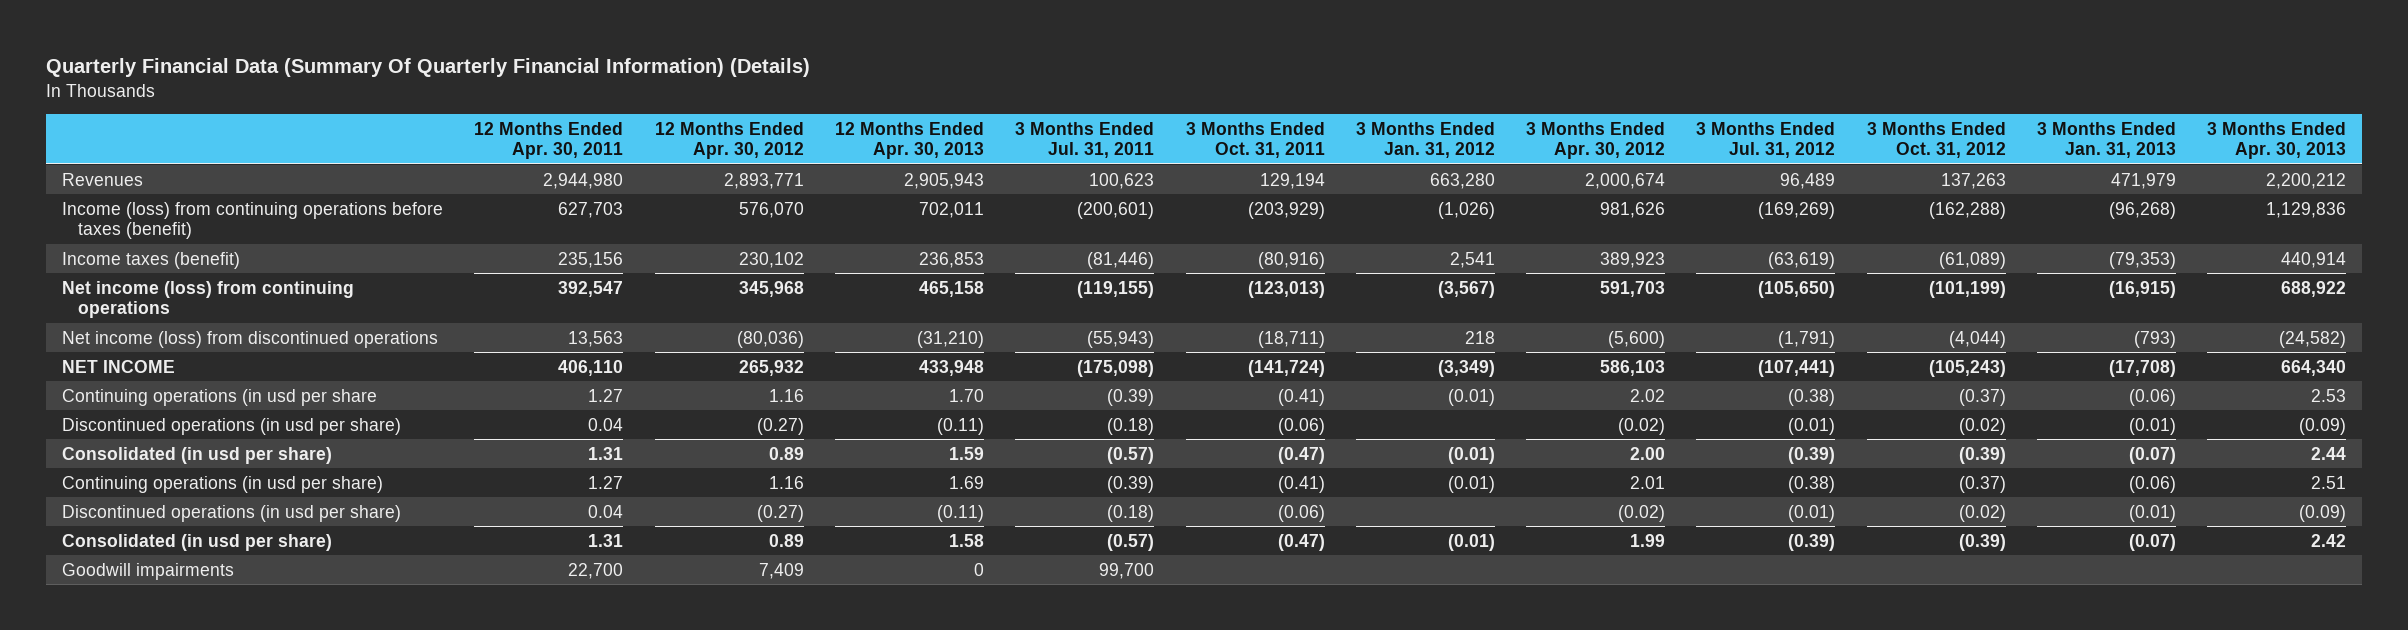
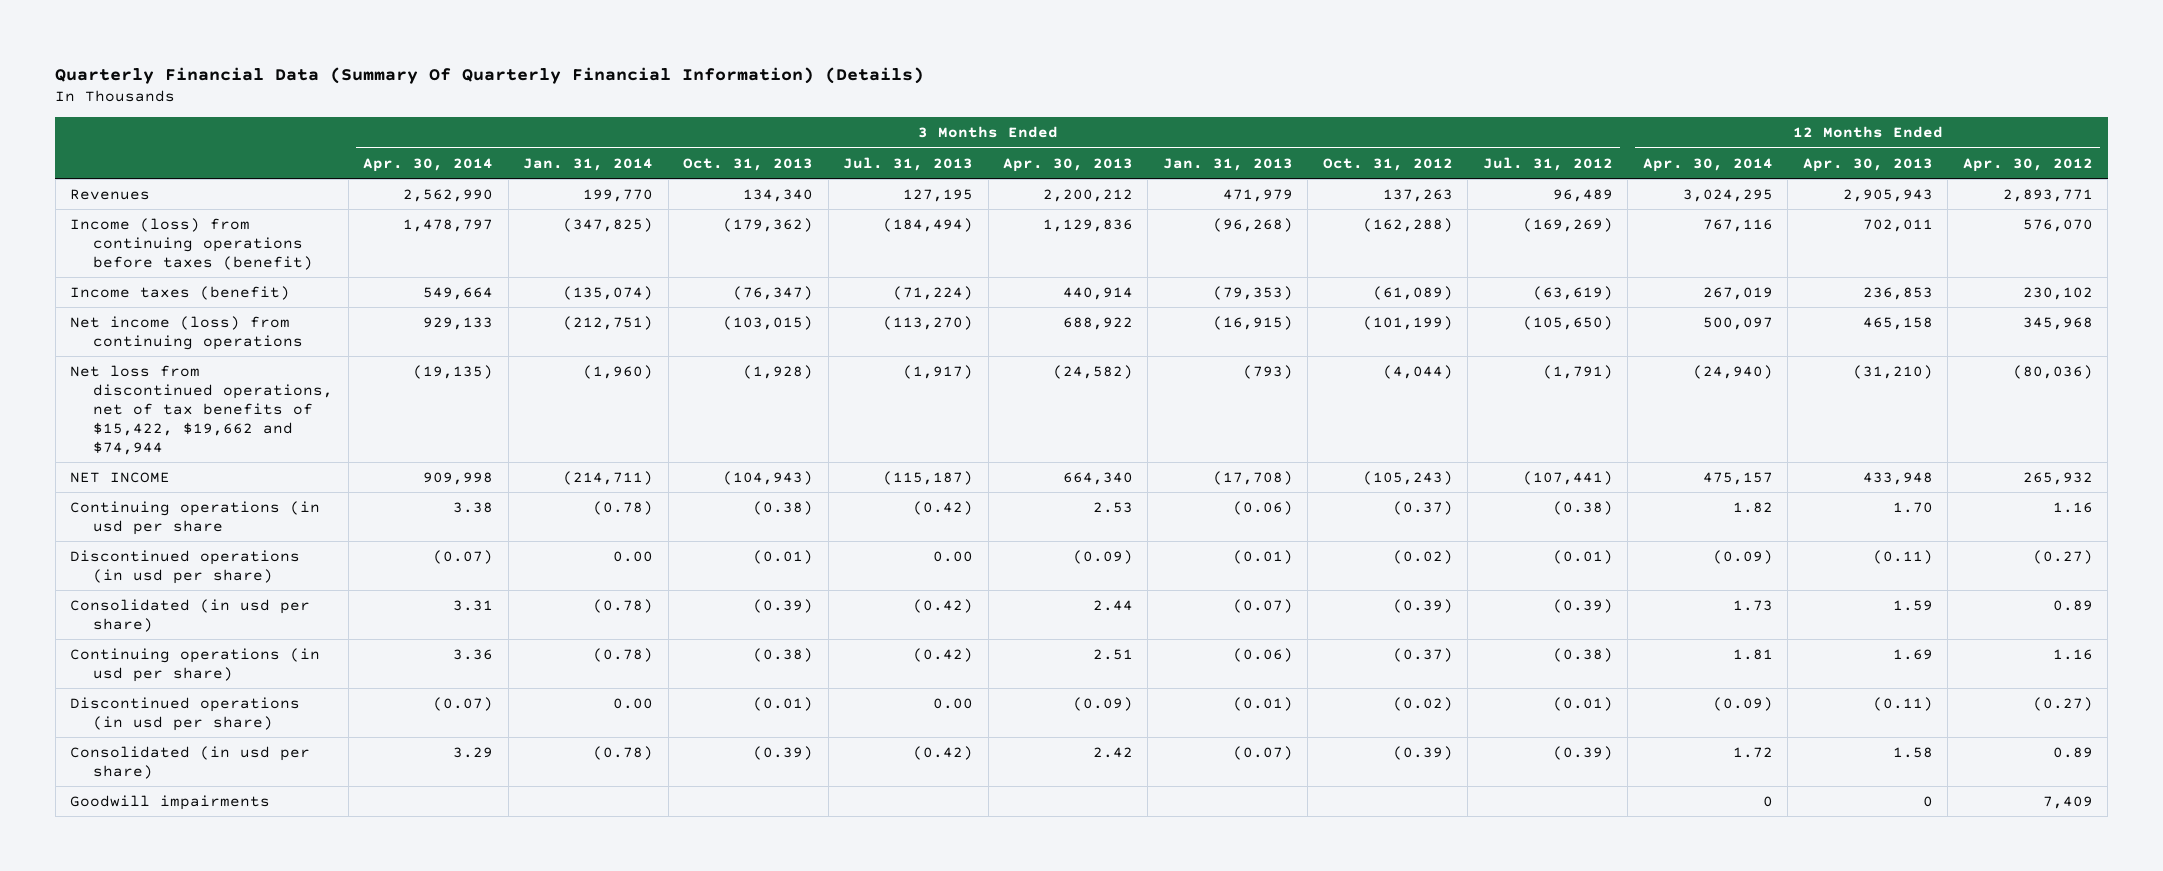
[474,121,624,159] 12 Months Ended Apr. 30, 2011 -> none
[1015,121,1155,158] 3 Months Ended Jul. 31, 2011 -> none
[1185,121,1325,158] 3 Months Ended Oct. 31, 2011 -> none
[1355,121,1495,158] 3 Months Ended Jan. 31, 2012 -> none
[1526,121,1666,159] 3 Months Ended Apr. 30, 2012 -> none
none -> [363,157,494,172] Apr. 30, 2014
none -> [523,157,654,171] Jan. 31, 2014
none -> [683,157,814,171] Oct. 31, 2013
none -> [843,156,974,171] Jul. 31, 2013
none -> [1642,157,1773,172] Apr. 30, 2014
[61,330,438,348] Net income (loss) from discontinued operations -> [70,364,334,455] Net loss from discontinued operations, net of tax benefits of $15,422, $19,662 and $74,944

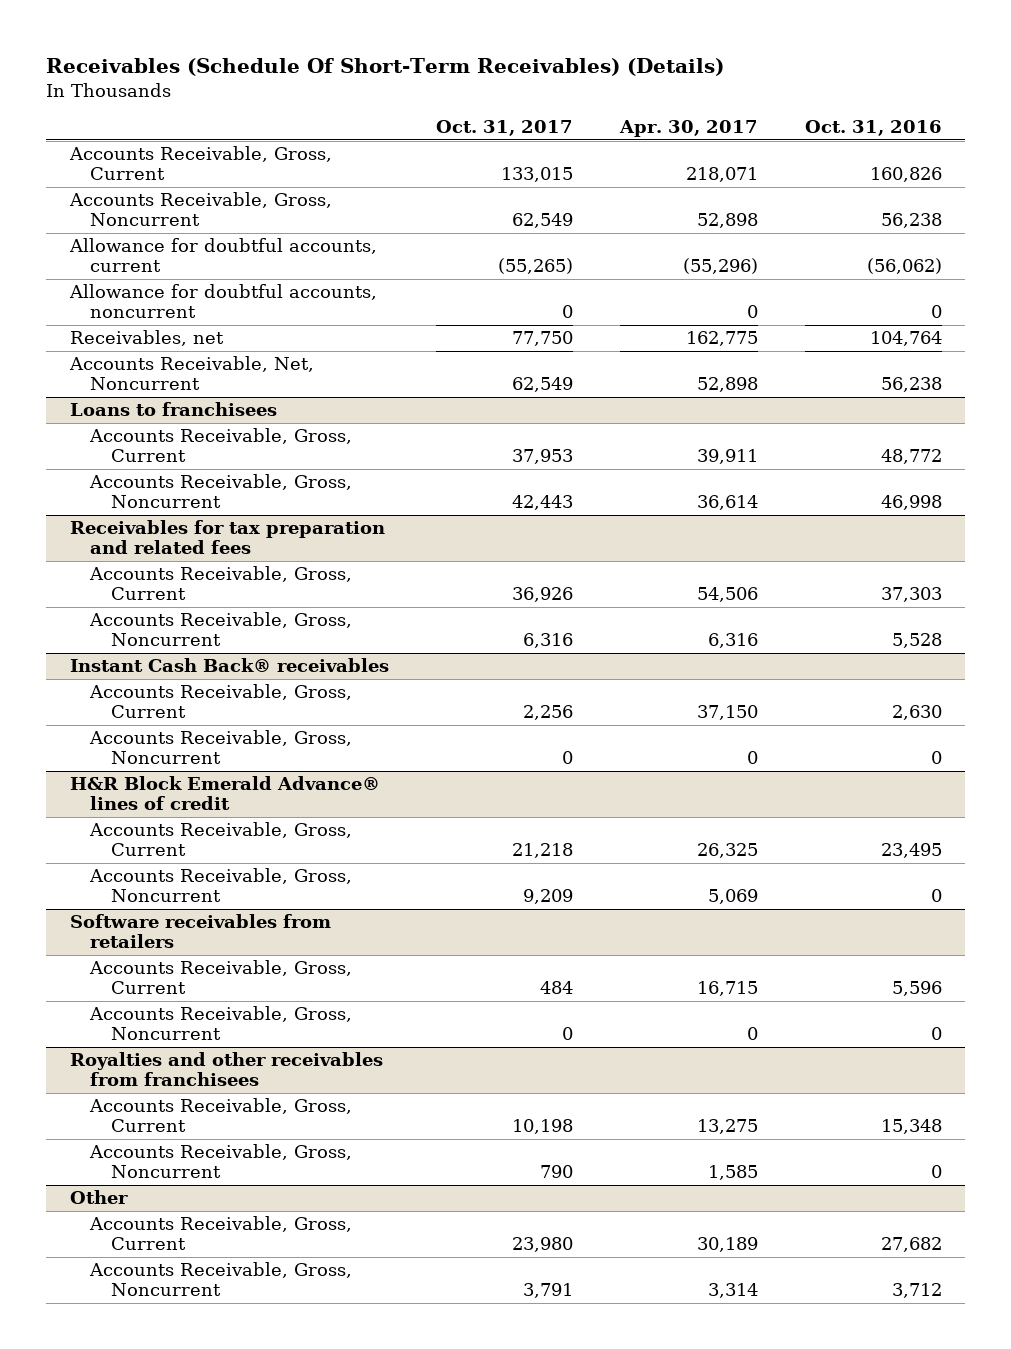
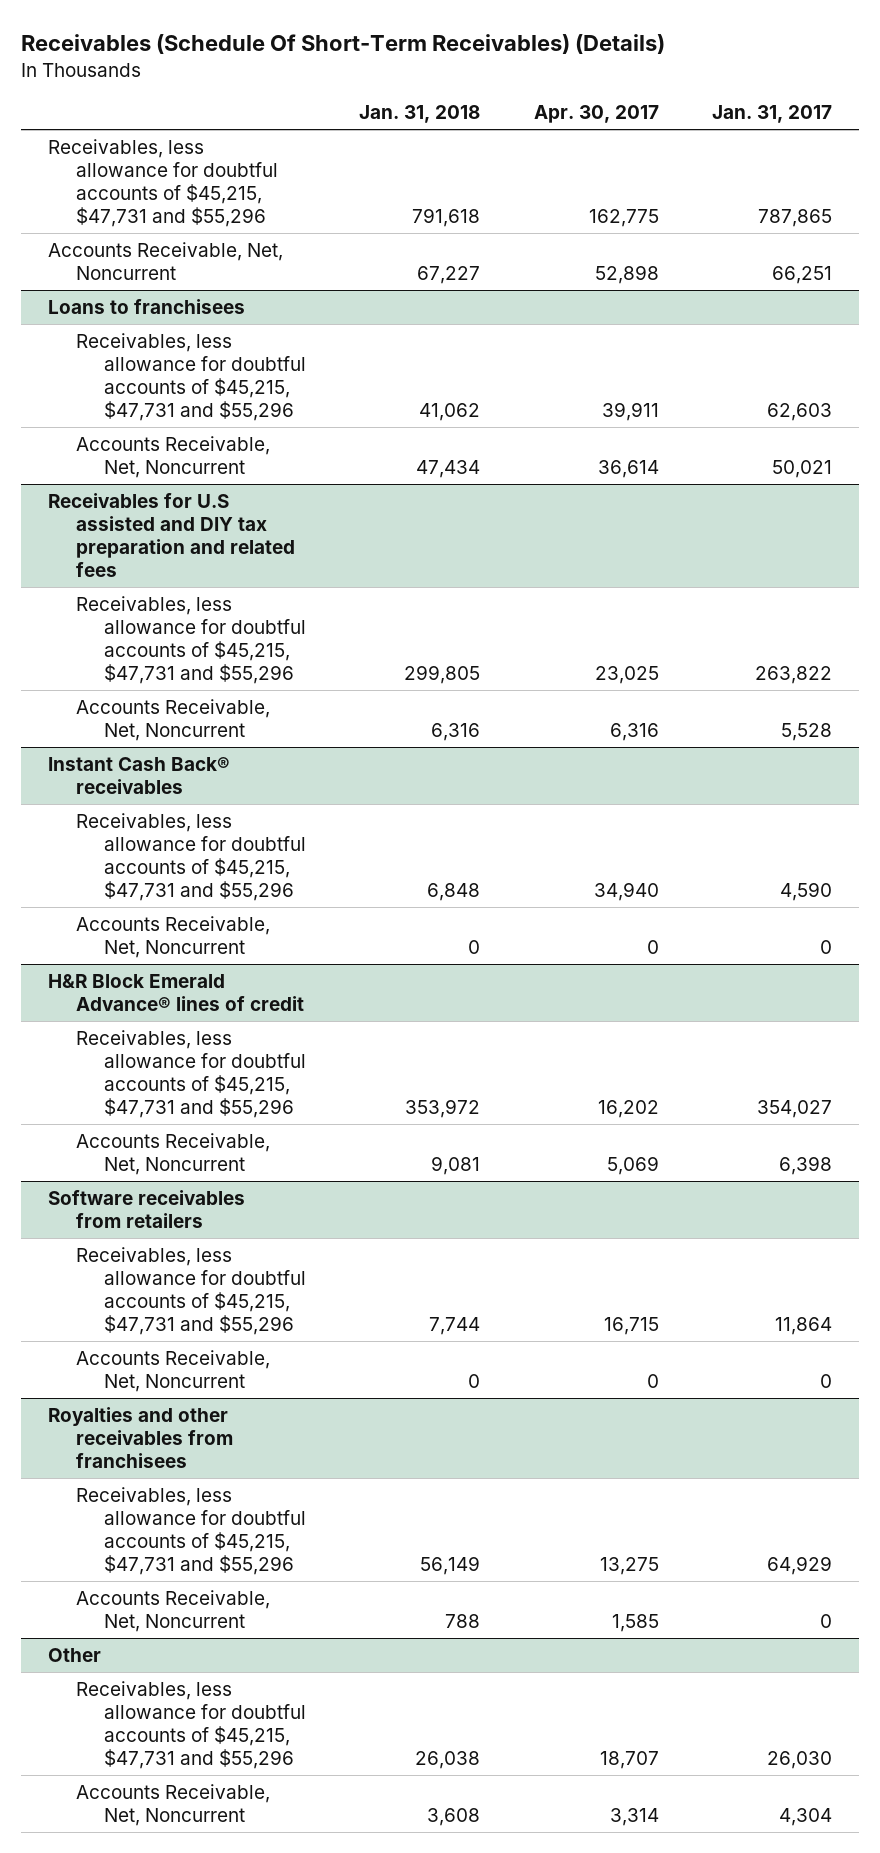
[435,120,573,137] Oct. 31, 2017 -> none
[804,120,942,137] Oct. 31, 2016 -> none
none -> [359,105,481,124] Jan. 31, 2018
none -> [712,105,833,124] Jan. 31, 2017
[68,146,332,181] Accounts Receivable, Gross, Current -> none
[68,192,332,227] Accounts Receivable, Gross, Noncurrent -> none
[68,238,377,273] Allowance for doubtful accounts, current -> none
[68,284,377,319] Allowance for doubtful accounts, noncurrent -> none
[69,330,224,347] Receivables, net -> [48,138,278,227] Receivables, less allowance for doubtful accounts of $45,215, $47,731 and $55,296
[89,566,353,601] Accounts Receivable, Gross, Current -> none
[89,428,353,463] Accounts Receivable, Gross, Current -> [75,332,306,421] Receivables, less allowance for doubtful accounts of $45,215, $47,731 and $55,296
[89,474,353,509] Accounts Receivable, Gross, Noncurrent -> [75,435,270,478] Accounts Receivable, Net, Noncurrent
[69,520,385,555] Receivables for tax preparation and related fees -> [48,492,295,577] Receivables for U.S assisted and DIY tax preparation and related fees
none -> [75,595,306,684] Receivables, less allowance for doubtful accounts of $45,215, $47,731 and $55,296
[89,612,353,647] Accounts Receivable, Gross, Noncurrent -> [75,698,270,741] Accounts Receivable, Net, Noncurrent
[89,684,353,719] Accounts Receivable, Gross, Current -> none
none -> [75,812,306,901] Receivables, less allowance for doubtful accounts of $45,215, $47,731 and $55,296
[89,730,353,765] Accounts Receivable, Gross, Noncurrent -> [75,915,270,958] Accounts Receivable, Net, Noncurrent
[89,822,353,857] Accounts Receivable, Gross, Current -> none
none -> [75,1029,306,1118] Receivables, less allowance for doubtful accounts of $45,215, $47,731 and $55,296
[89,868,353,903] Accounts Receivable, Gross, Noncurrent -> [75,1132,270,1175] Accounts Receivable, Net, Noncurrent
[89,960,353,995] Accounts Receivable, Gross, Current -> [75,1246,306,1335] Receivables, less allowance for doubtful accounts of $45,215, $47,731 and $55,296
[89,1006,353,1041] Accounts Receivable, Gross, Noncurrent -> [75,1349,270,1392] Accounts Receivable, Net, Noncurrent
[89,1098,353,1133] Accounts Receivable, Gross, Current -> [75,1486,306,1575] Receivables, less allowance for doubtful accounts of $45,215, $47,731 and $55,296
[89,1144,353,1179] Accounts Receivable, Gross, Noncurrent -> [75,1589,270,1632] Accounts Receivable, Net, Noncurrent
[89,1216,353,1251] Accounts Receivable, Gross, Current -> none
none -> [75,1680,306,1769] Receivables, less allowance for doubtful accounts of $45,215, $47,731 and $55,296
[89,1262,353,1297] Accounts Receivable, Gross, Noncurrent -> [75,1783,270,1826] Accounts Receivable, Net, Noncurrent

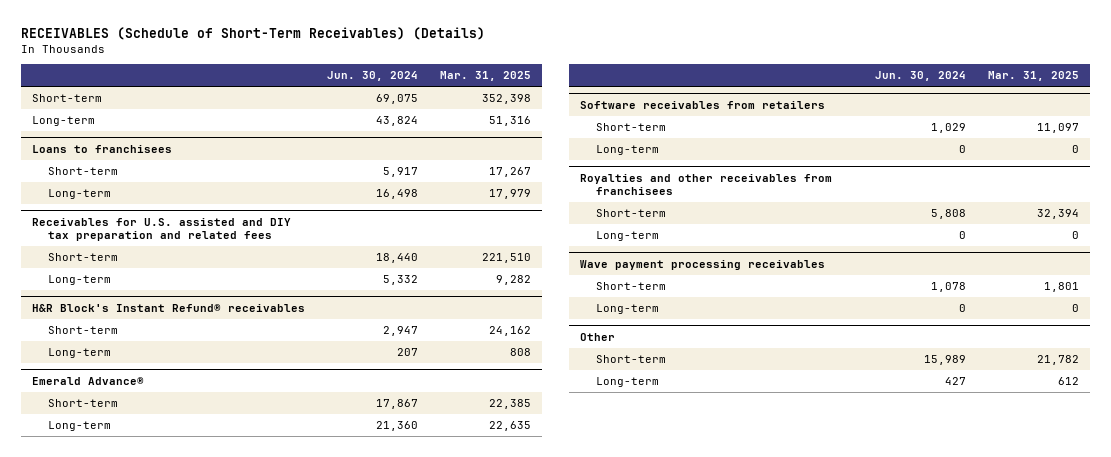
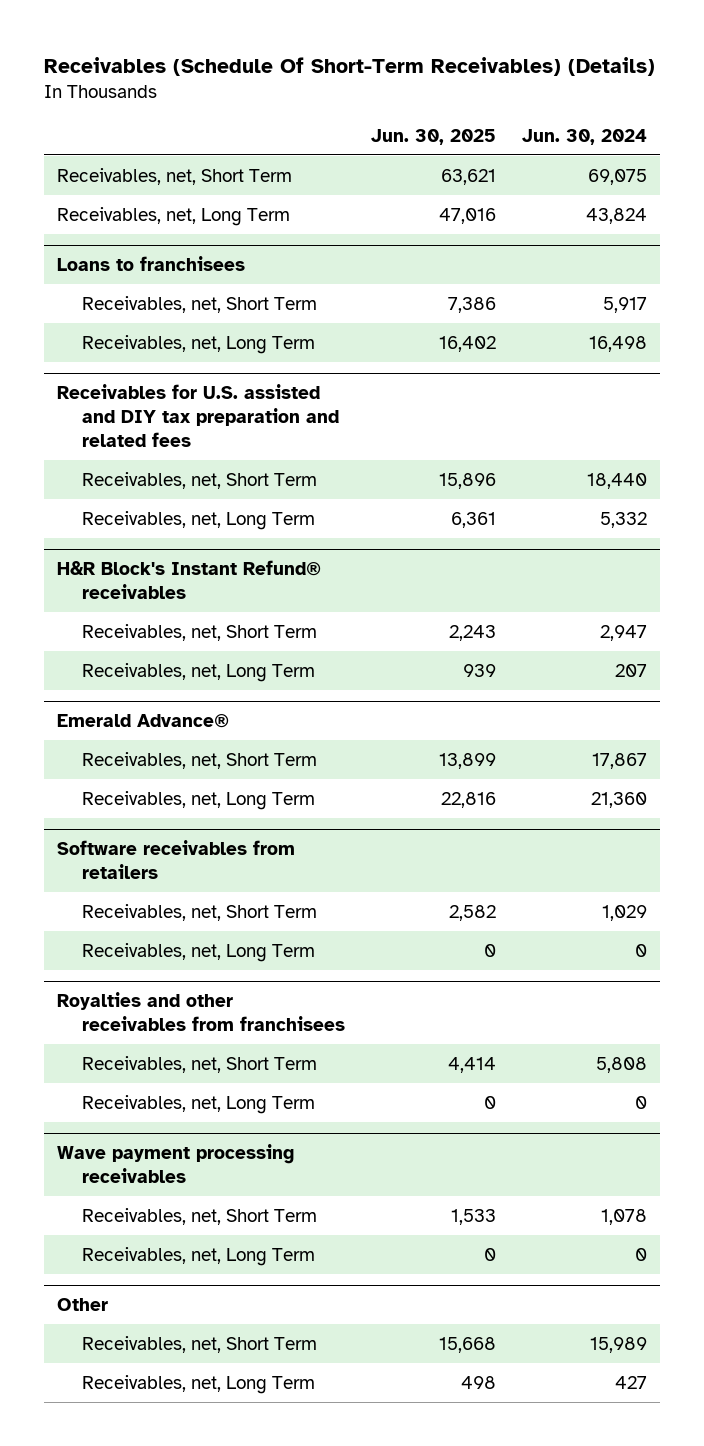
[20,27,485,41] RECEIVABLES (Schedule of Short-Term Receivables) (Details) -> [44,56,656,76] Receivables (Schedule Of Short-Term Receivables) (Details)
[439,71,531,82] Mar. 31, 2025 -> none
none -> [370,128,496,145] Jun. 30, 2025
[31,93,102,102] Short-term -> [57,167,293,185] Receivables, net, Short Term
[31,115,95,126] Long-term -> [57,206,291,226] Receivables, net, Long Term
[47,166,118,175] Short-term -> [81,295,317,313] Receivables, net, Short Term
[47,188,111,199] Long-term -> [81,334,315,354] Receivables, net, Long Term
[47,252,118,261] Short-term -> [81,471,317,489] Receivables, net, Short Term
[47,274,111,285] Long-term -> [81,510,315,530] Receivables, net, Long Term
[47,325,118,334] Short-term -> [81,623,317,641] Receivables, net, Short Term
[47,347,111,358] Long-term -> [81,662,315,682] Receivables, net, Long Term
[47,398,118,407] Short-term -> [81,751,317,769] Receivables, net, Short Term
[47,420,111,431] Long-term -> [81,790,315,810] Receivables, net, Long Term
[596,122,667,131] Short-term -> [81,903,317,921] Receivables, net, Short Term
[596,144,660,155] Long-term -> [81,942,315,962] Receivables, net, Long Term
[596,208,667,217] Short-term -> [81,1055,317,1073] Receivables, net, Short Term
[596,230,660,241] Long-term -> [81,1094,315,1114] Receivables, net, Long Term
[596,281,667,290] Short-term -> [81,1207,317,1225] Receivables, net, Short Term
[596,303,660,314] Long-term -> [81,1246,315,1266] Receivables, net, Long Term
[596,354,667,363] Short-term -> [81,1335,317,1353] Receivables, net, Short Term
[596,376,660,387] Long-term -> [81,1374,315,1394] Receivables, net, Long Term

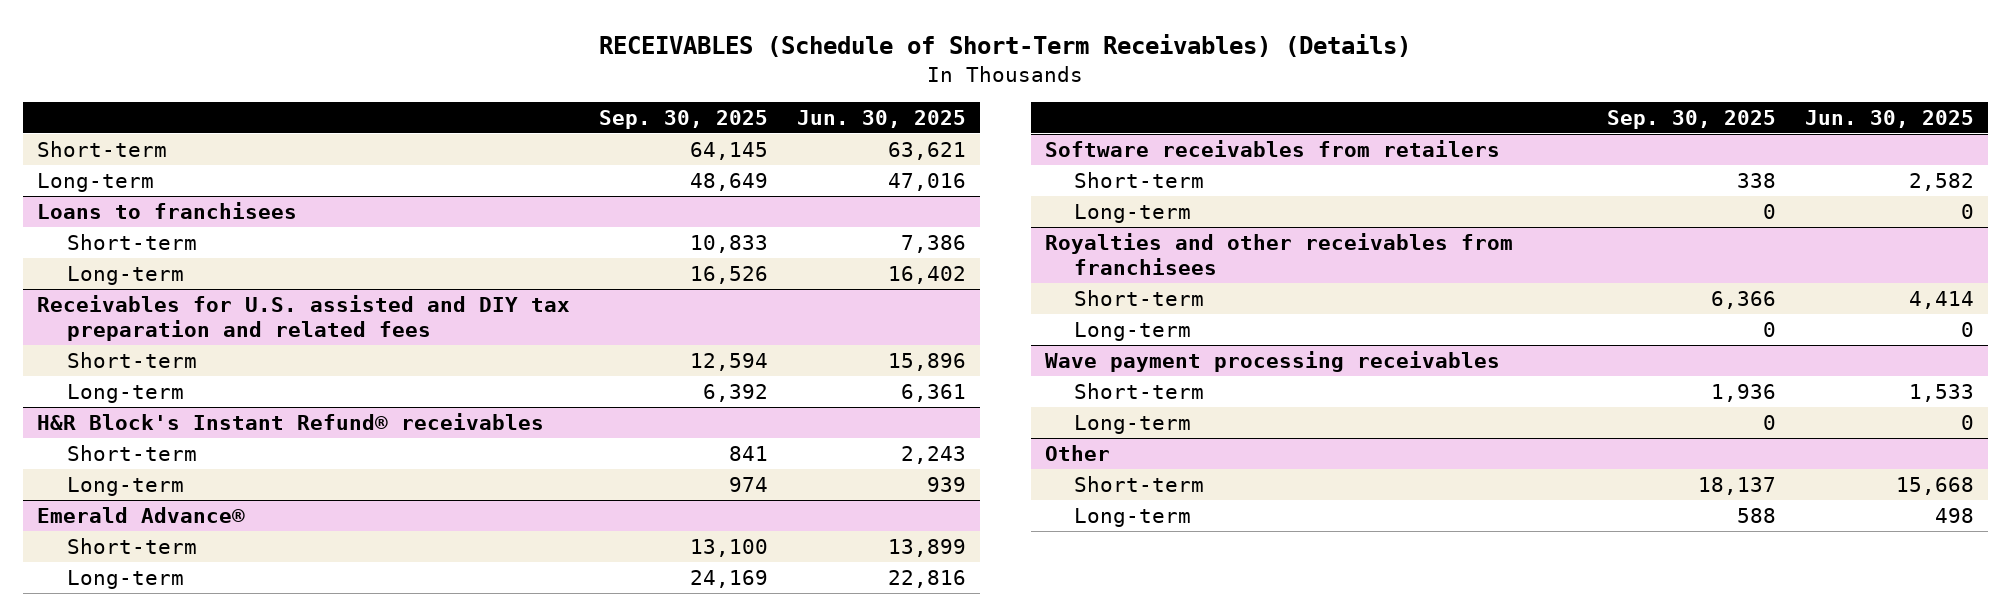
[44,56,656,76] Receivables (Schedule Of Short-Term Receivables) (Details) -> [599,34,1412,58] RECEIVABLES (Schedule of Short-Term Receivables) (Details)
[521,128,647,145] Jun. 30, 2024 -> none
none -> [598,109,768,129] Sep. 30, 2025
[57,167,293,185] Receivables, net, Short Term -> [37,140,168,157] Short-term
[57,206,291,226] Receivables, net, Long Term -> [37,172,155,192] Long-term
[81,295,317,313] Receivables, net, Short Term -> [66,233,197,250] Short-term
[81,334,315,354] Receivables, net, Long Term -> [66,265,184,285] Long-term
[81,471,317,489] Receivables, net, Short Term -> [66,351,197,368] Short-term
[81,510,315,530] Receivables, net, Long Term -> [66,383,184,403] Long-term
[81,623,317,641] Receivables, net, Short Term -> [66,444,197,461] Short-term
[81,662,315,682] Receivables, net, Long Term -> [66,476,184,496] Long-term
[81,751,317,769] Receivables, net, Short Term -> [66,537,197,554] Short-term
[81,790,315,810] Receivables, net, Long Term -> [66,569,184,589] Long-term
[81,903,317,921] Receivables, net, Short Term -> [1074,171,1205,188] Short-term
[81,942,315,962] Receivables, net, Long Term -> [1074,203,1192,223] Long-term
[81,1055,317,1073] Receivables, net, Short Term -> [1074,289,1205,306] Short-term
[81,1094,315,1114] Receivables, net, Long Term -> [1074,321,1192,341] Long-term
[81,1207,317,1225] Receivables, net, Short Term -> [1074,382,1205,399] Short-term
[81,1246,315,1266] Receivables, net, Long Term -> [1074,414,1192,434] Long-term
[81,1335,317,1353] Receivables, net, Short Term -> [1074,475,1205,492] Short-term
[81,1374,315,1394] Receivables, net, Long Term -> [1074,507,1192,527] Long-term

